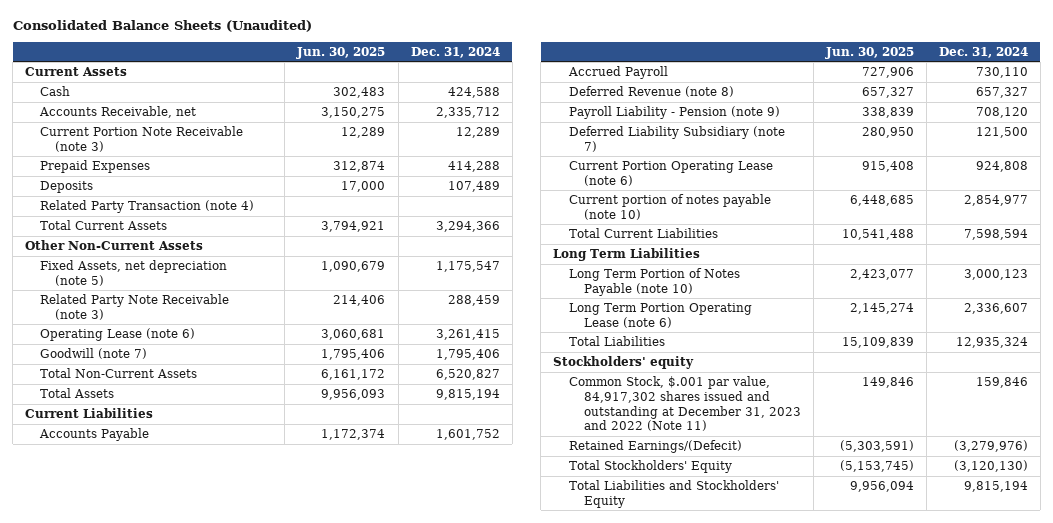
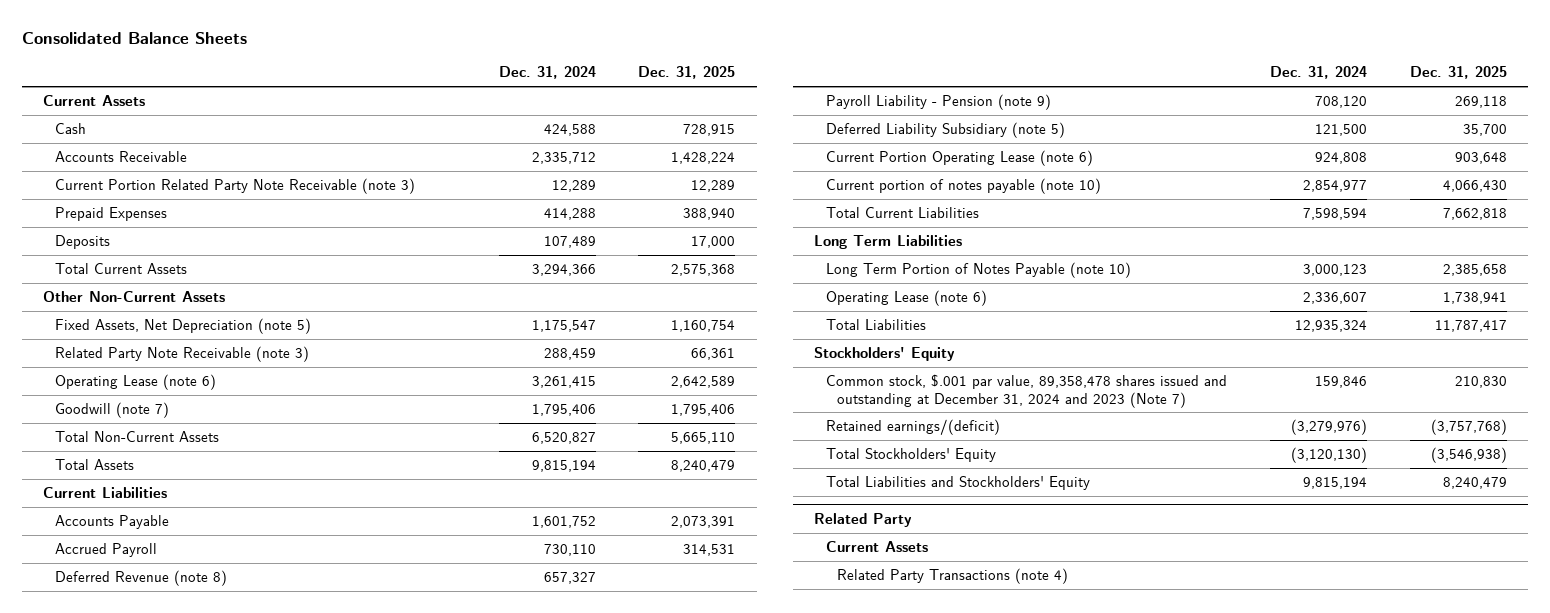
[12,20,312,33] Consolidated Balance Sheets (Unaudited) -> [21,31,247,44] Consolidated Balance Sheets
[296,46,386,59] Jun. 30, 2025 -> none
none -> [638,66,736,80] Dec. 31, 2025
[39,105,197,118] Accounts Receivable, net -> [54,150,187,162] Accounts Receivable
[40,125,244,152] Current Portion Note Receivable (note 3) -> [54,177,415,194] Current Portion Related Party Note Receivable (note 3)
[40,199,255,213] Related Party Transaction (note 4) -> none
[40,259,228,286] Fixed Assets, net depreciation (note 5) -> [54,317,311,334] Fixed Assets, Net Depreciation (note 5)
[568,125,785,152] Deferred Liability Subsidiary (note 7) -> [825,121,1065,138] Deferred Liability Subsidiary (note 5)
[568,302,752,328] Long Term Portion Operating Lease (note 6) -> [825,289,987,306] Operating Lease (note 6)
[553,355,695,369] Stockholders' equity -> [814,346,956,361] Stockholders' Equity
[568,375,801,432] Common Stock, $.001 par value, 84,917,302 shares issued and outstanding at December 31, 2023 and 2022 (Note 11) -> [825,373,1227,408] Common stock, $.001 par value, 89,358,478 shares issued and outstanding at December 31, 2024 and 2023 (Note 7)
[568,439,742,453] Retained Earnings/(Defecit) -> [825,418,1000,435] Retained earnings/(deficit)
none -> [814,512,913,527] Related Party
none -> [825,540,928,552] Current Assets
none -> [837,567,1069,584] Related Party Transactions (note 4)

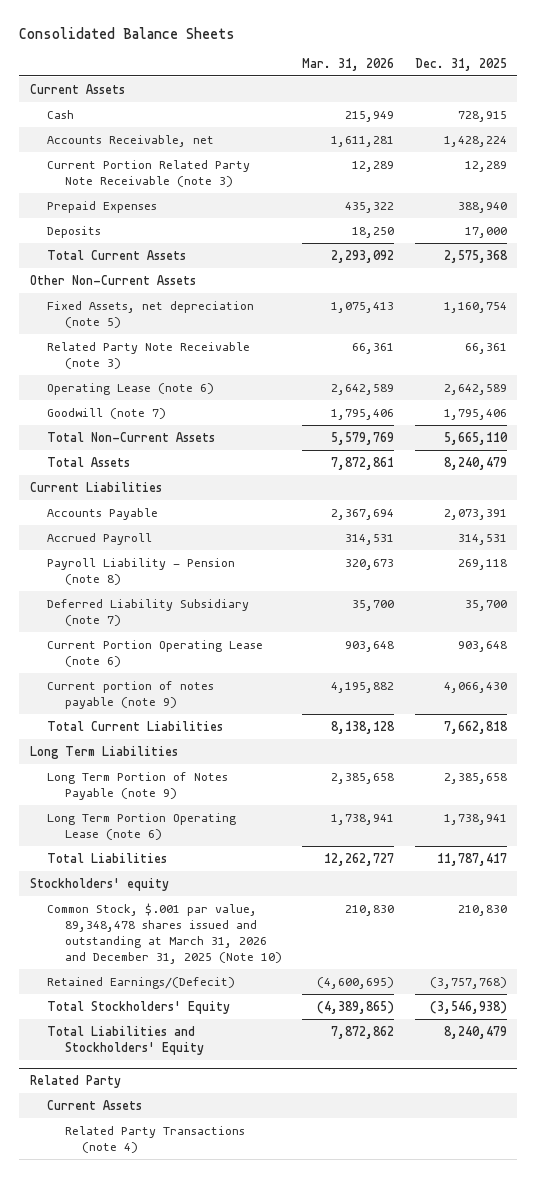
[498,66,596,80] Dec. 31, 2024 -> none
none -> [302,57,395,71] Mar. 31, 2026
[54,150,187,162] Accounts Receivable -> [47,134,215,147] Accounts Receivable, net
[54,317,311,334] Fixed Assets, Net Depreciation (note 5) -> [47,300,255,328] Fixed Assets, net depreciation (note 5)
[54,569,227,586] Deferred Revenue (note 8) -> none
[825,93,1051,110] Payroll Liability - Pension (note 9) -> [47,557,236,585] Payroll Liability - Pension (note 8)
[825,121,1065,138] Deferred Liability Subsidiary (note 5) -> [47,598,250,626] Deferred Liability Subsidiary (note 7)
[825,177,1101,194] Current portion of notes payable (note 10) -> [47,680,215,709] Current portion of notes payable (note 9)
[825,261,1131,278] Long Term Portion of Notes Payable (note 10) -> [47,771,229,800] Long Term Portion of Notes Payable (note 9)
[825,289,987,306] Operating Lease (note 6) -> [47,812,237,840] Long Term Portion Operating Lease (note 6)
[814,346,956,361] Stockholders' Equity -> [29,877,169,891] Stockholders' equity
[825,373,1227,408] Common stock, $.001 par value, 89,358,478 shares issued and outstanding at December 31, 2024 and 2023 (Note 7) -> [47,902,282,965] Common Stock, $.001 par value, 89,348,478 shares issued and outstanding at March 31, 2026 and December 31, 2025 (Note 10)
[825,418,1000,435] Retained earnings/(deficit) -> [47,976,236,989] Retained Earnings/(Defecit)

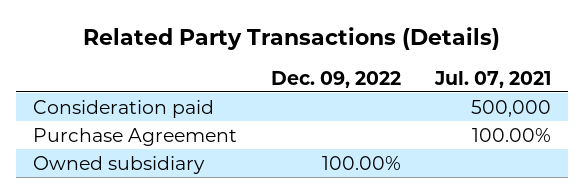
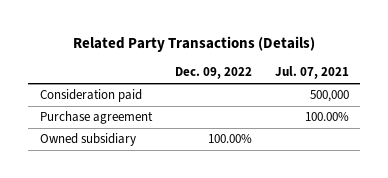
[32,127,237,146] Purchase Agreement -> [39,111,153,125] Purchase agreement

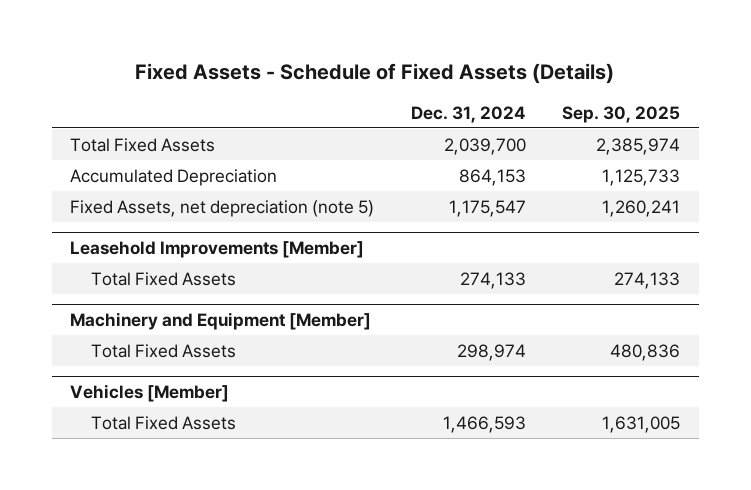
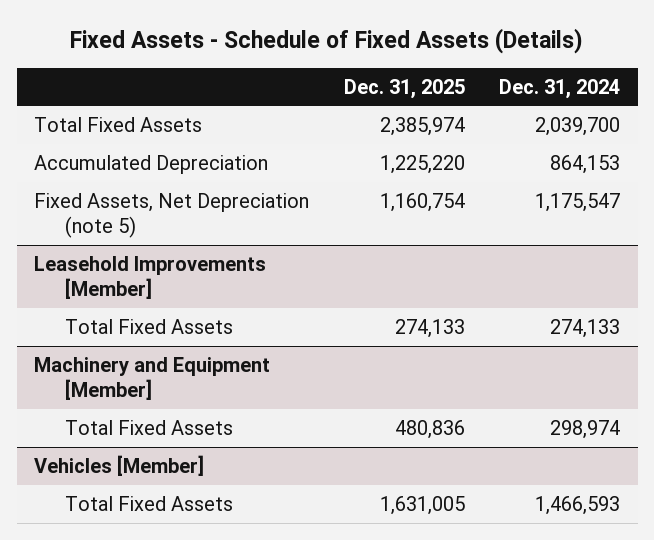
[562,105,681,123] Sep. 30, 2025 -> none
none -> [343,78,465,99] Dec. 31, 2025
[70,199,375,217] Fixed Assets, net depreciation (note 5) -> [34,192,310,239] Fixed Assets, Net Depreciation (note 5)

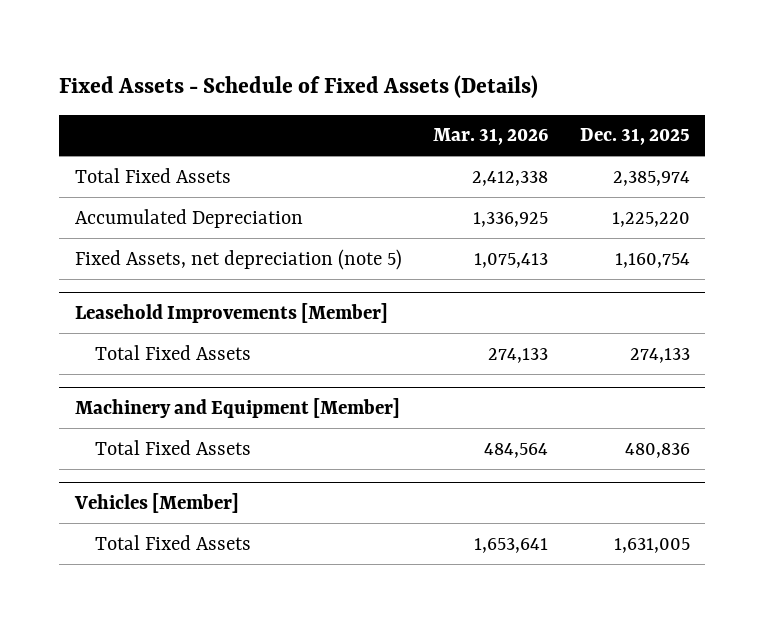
[499,78,621,99] Dec. 31, 2024 -> none
none -> [433,128,549,146] Mar. 31, 2026
[34,192,310,239] Fixed Assets, Net Depreciation (note 5) -> [74,248,402,270] Fixed Assets, net depreciation (note 5)

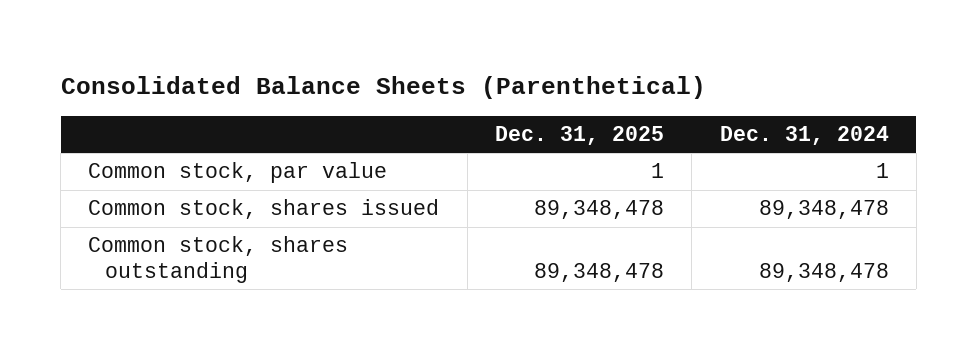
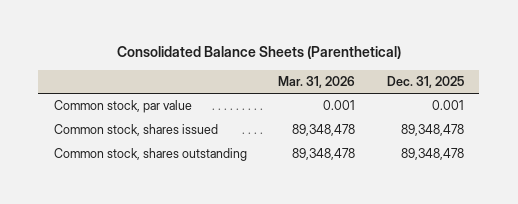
[719,125,889,145] Dec. 31, 2024 -> none
none -> [278,76,356,89] Mar. 31, 2026
[650,163,664,179] 1 -> [431,100,464,111] 0.001

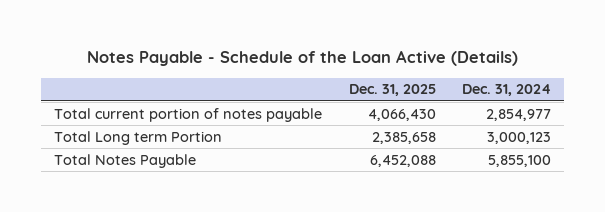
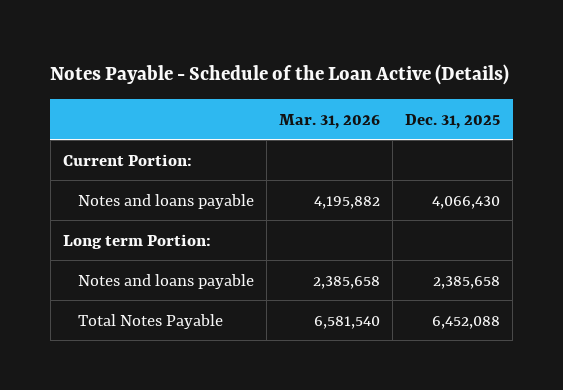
[462,84,552,97] Dec. 31, 2024 -> none
none -> [279,113,381,129] Mar. 31, 2026
none -> [62,153,192,166] Current Portion:
[54,107,323,122] Total current portion of notes payable -> [78,193,255,209] Notes and loans payable
none -> [62,233,211,249] Long term Portion:
[54,130,223,145] Total Long term Portion -> [78,273,255,289] Notes and loans payable

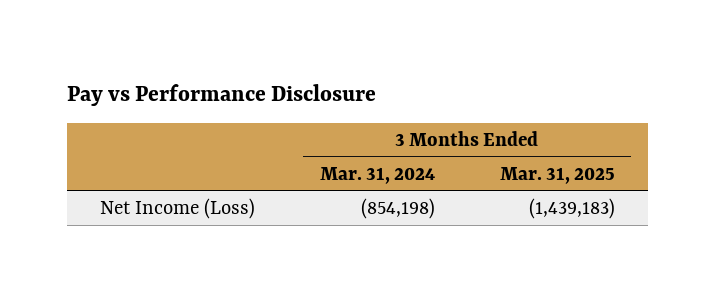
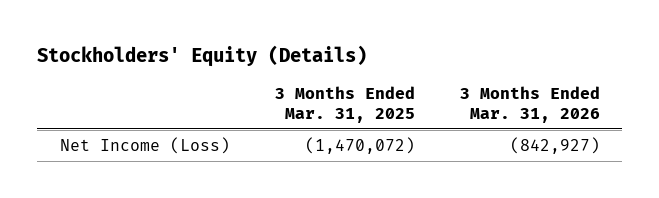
[66,83,376,106] Pay vs Performance Disclosure -> [37,44,368,67] Stockholders' Equity (Details)
[319,166,435,184] Mar. 31, 2024 -> none
none -> [459,85,600,123] 3 Months Ended Mar. 31, 2026
[528,198,615,220] (1,439,183) -> [304,137,415,155] (1,470,072)

